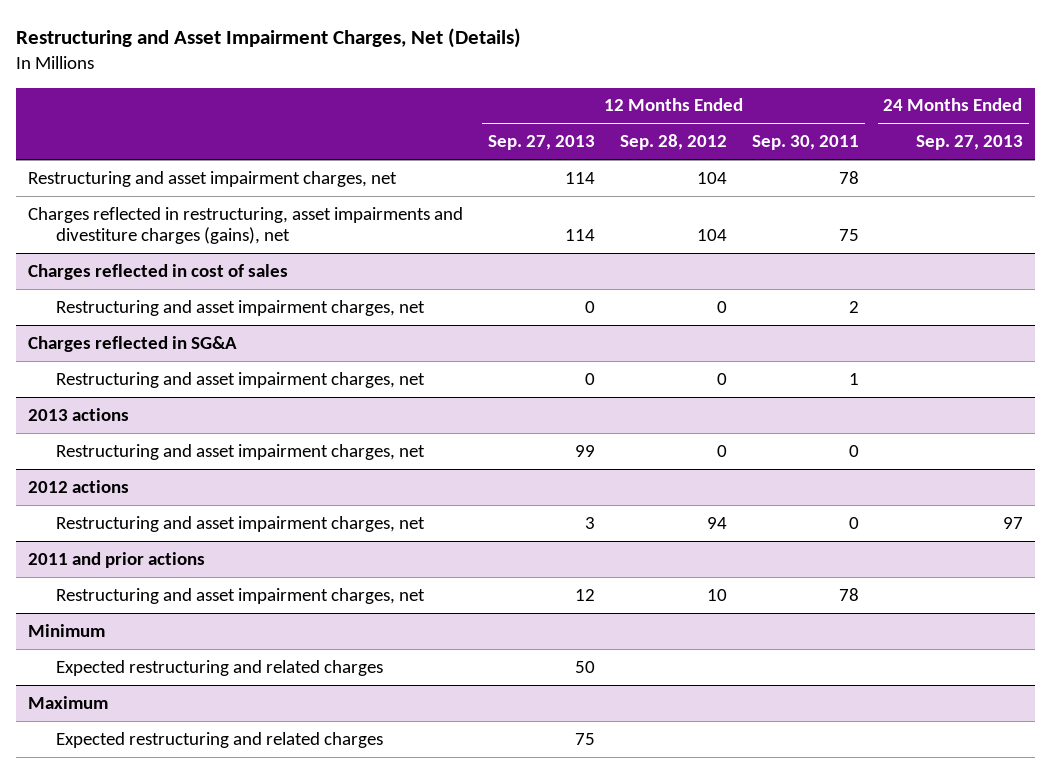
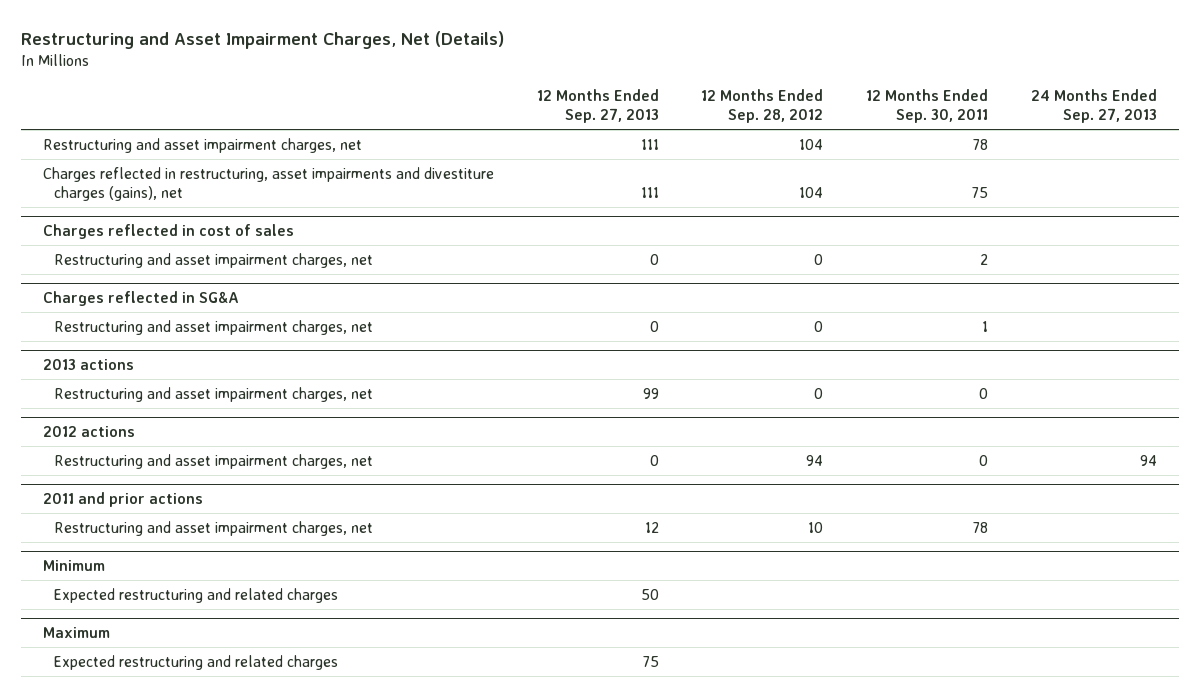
[565,171,596,184] 114 -> [640,138,659,150] 111
[565,229,596,242] 114 -> [640,186,659,198] 111
[585,516,596,529] 3 -> [649,454,659,466] 0
[1002,516,1023,529] 97 -> [1140,454,1158,466] 94

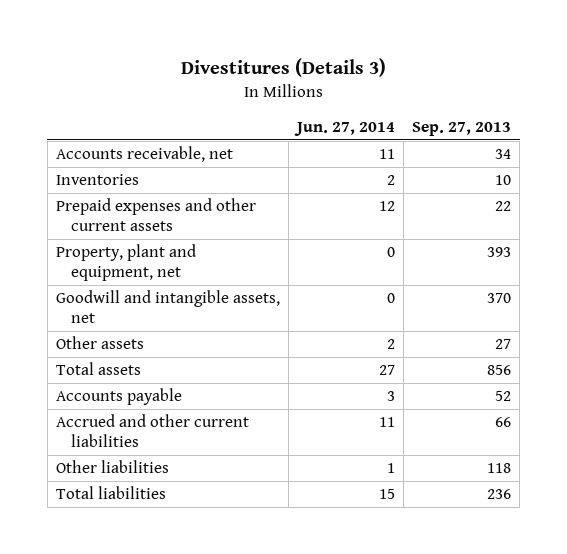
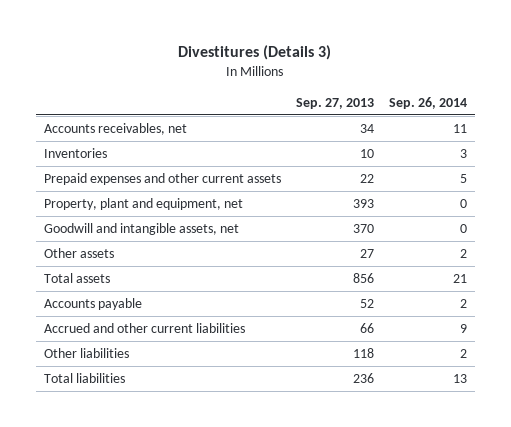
[294,122,396,137] Jun. 27, 2014 -> none
none -> [389,96,468,109] Sep. 26, 2014
[55,146,233,163] Accounts receivable, net -> [43,122,187,135] Accounts receivables, net

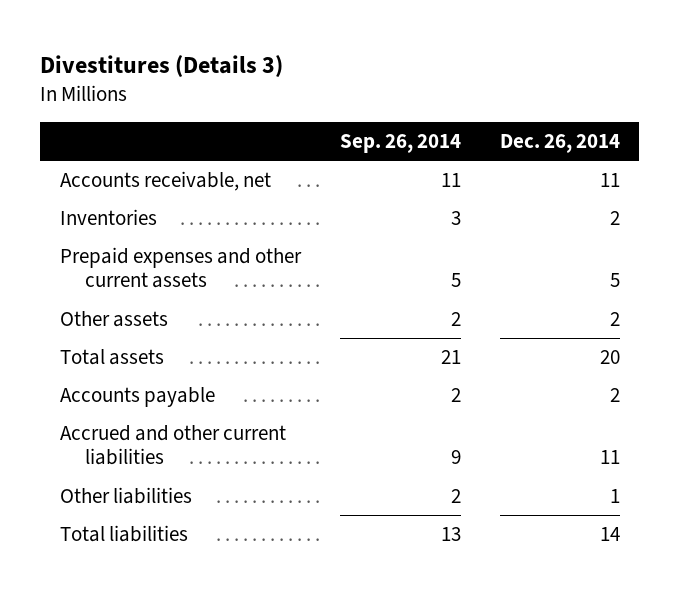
[295,97,374,109] Sep. 27, 2013 -> none
none -> [499,133,620,153] Dec. 26, 2014
[43,122,187,135] Accounts receivables, net -> [59,171,271,192] Accounts receivable, net
[43,197,243,210] Property, plant and equipment, net -> none
[43,222,239,235] Goodwill and intangible assets, net -> none

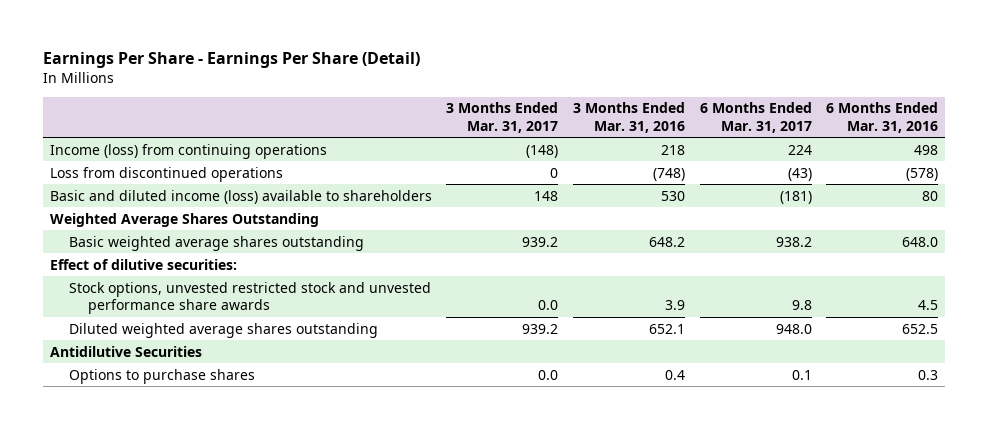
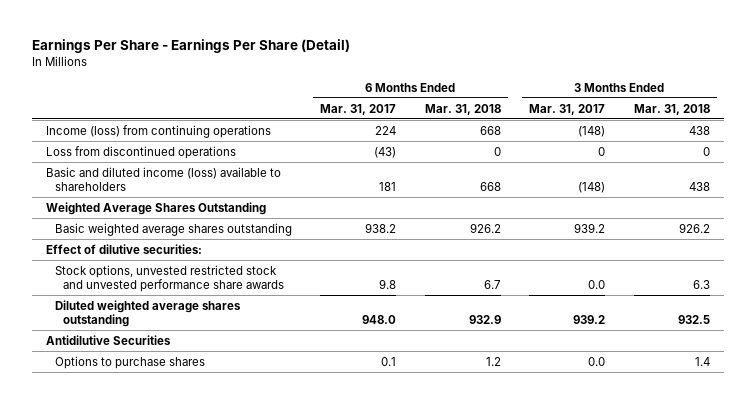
[573,102,686,133] 3 Months Ended Mar. 31, 2016 -> none
[826,102,939,133] 6 Months Ended Mar. 31, 2016 -> none
none -> [424,103,501,115] Mar. 31, 2018
none -> [633,103,710,115] Mar. 31, 2018
[534,190,559,201] 148 -> [578,181,606,193] (148)
[779,190,812,204] (181) -> [379,181,397,191] 181

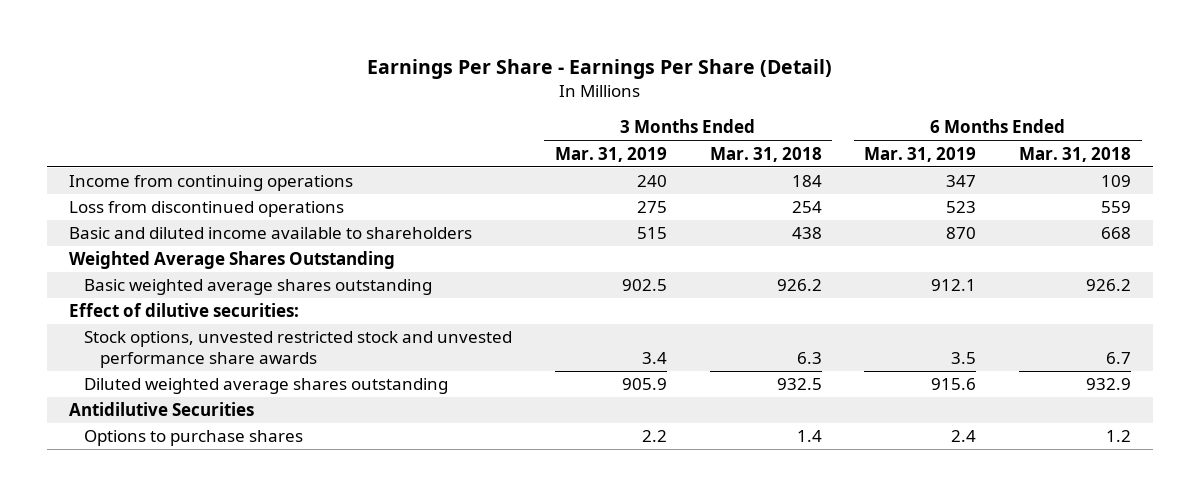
[320,103,397,115] Mar. 31, 2017 -> none
[529,103,606,115] Mar. 31, 2017 -> none
none -> [554,146,667,162] Mar. 31, 2019
none -> [864,146,977,162] Mar. 31, 2019
[46,124,272,138] Income (loss) from continuing operations -> [68,175,353,192] Income from continuing operations
[479,125,501,135] 668 -> [1101,175,1132,188] 109
[688,125,710,135] 438 -> [791,175,822,188] 184
[493,146,501,156] 0 -> [1101,201,1132,214] 559
[702,146,710,156] 0 -> [791,201,822,214] 254
[46,166,282,191] Basic and diluted income (loss) available to shareholders -> [68,227,472,240] Basic and diluted income available to shareholders

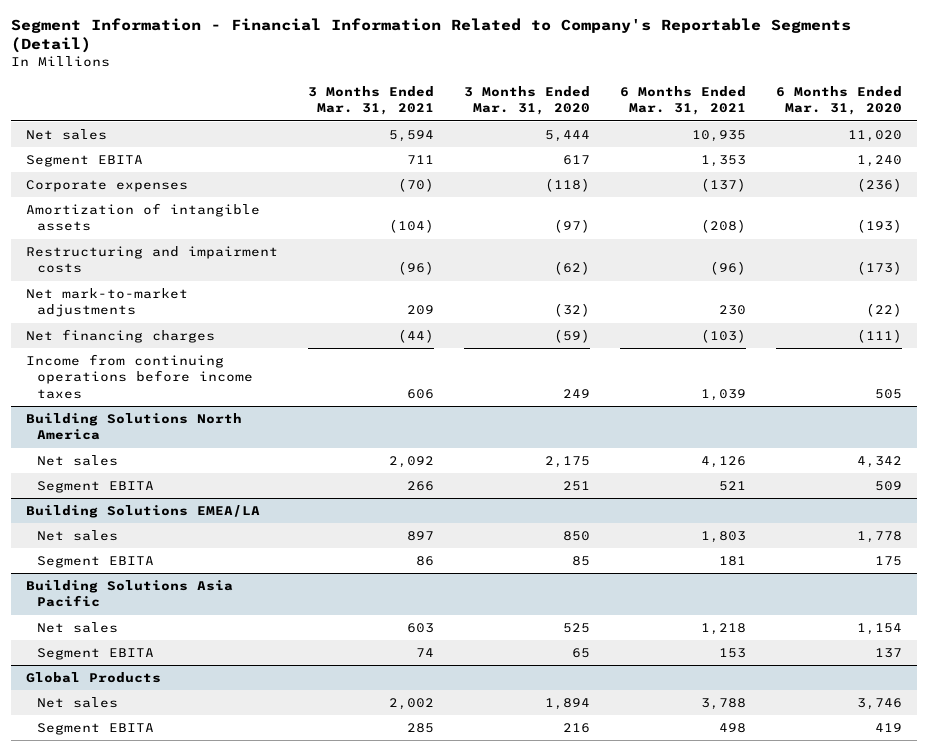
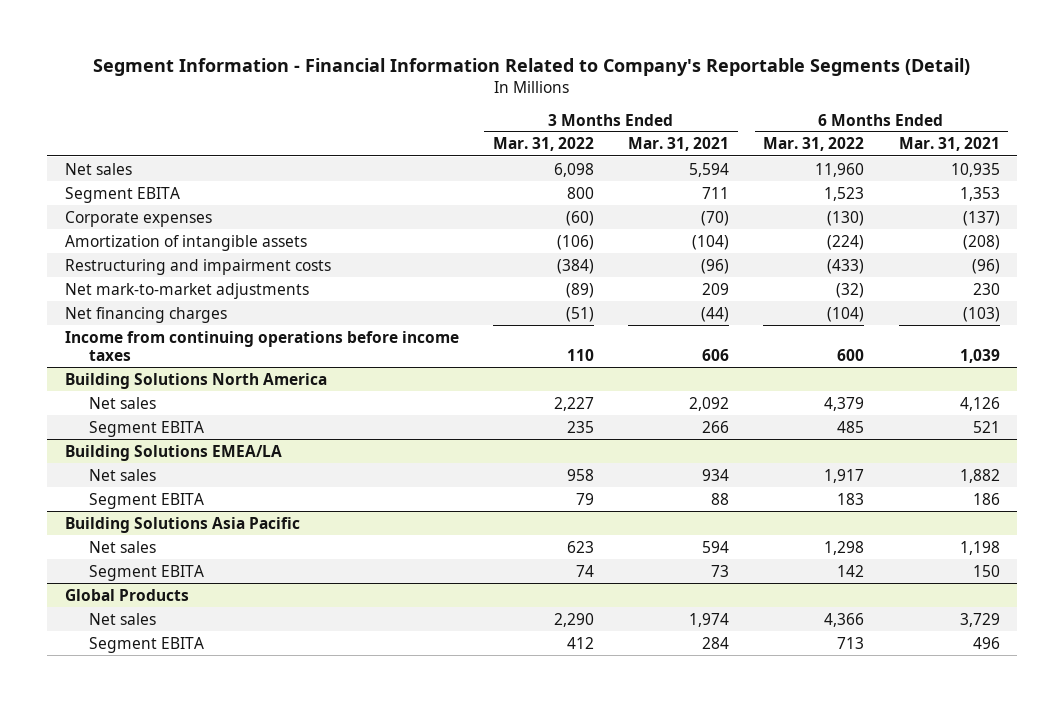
[463,86,590,116] 3 Months Ended Mar. 31, 2020 -> none
[776,86,903,116] 6 Months Ended Mar. 31, 2020 -> none
none -> [492,137,594,152] Mar. 31, 2022
none -> [763,137,865,152] Mar. 31, 2022
[406,531,434,542] 897 -> [702,468,730,481] 934
[700,531,746,544] 1,803 -> [959,468,1000,483] 1,882
[415,556,434,567] 86 -> [711,492,730,505] 88
[718,556,746,567] 181 -> [972,492,1000,505] 186
[406,623,434,634] 603 -> [702,540,730,553] 594
[700,623,746,636] 1,218 -> [959,540,1000,555] 1,198
[415,648,434,658] 74 -> [711,564,730,577] 73
[718,648,746,659] 153 -> [972,564,1000,577] 150
[388,698,434,711] 2,002 -> [689,612,730,627] 1,974
[700,698,746,711] 3,788 -> [959,612,1000,627] 3,729
[406,723,434,734] 285 -> [702,636,730,649] 284
[718,723,746,734] 498 -> [972,636,1000,649] 496

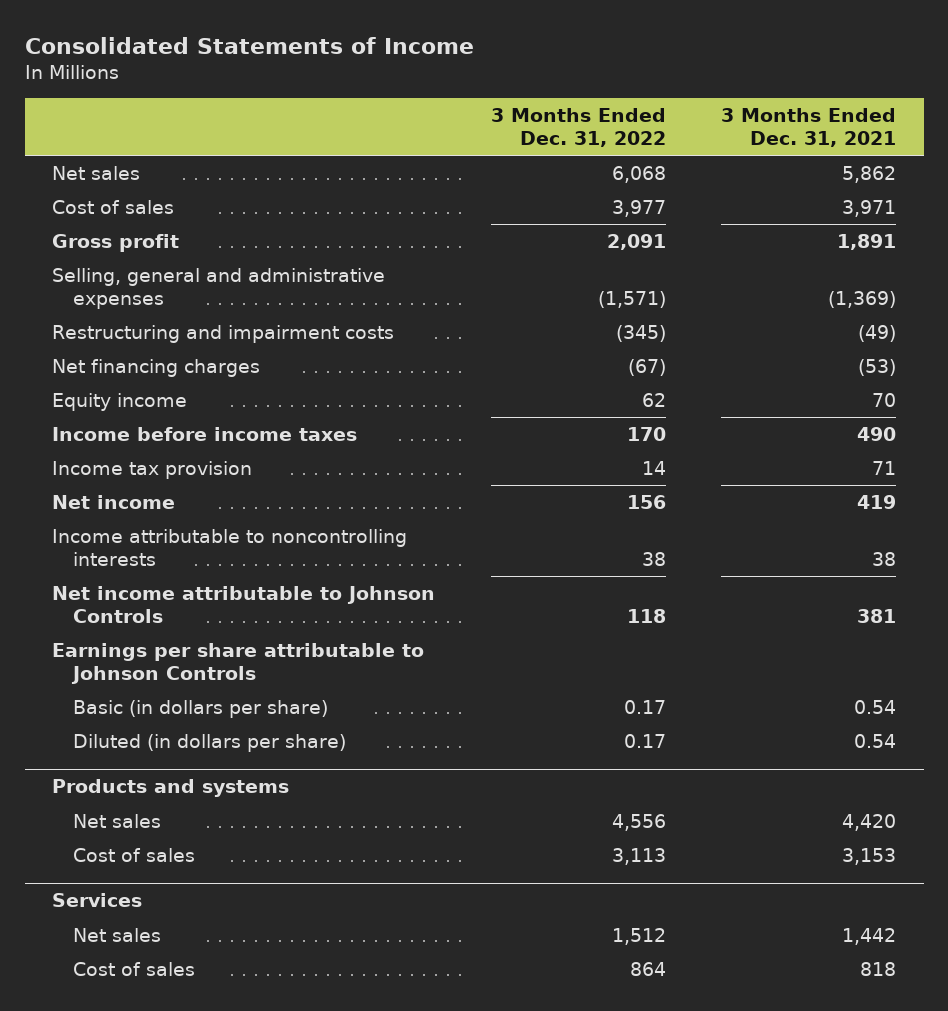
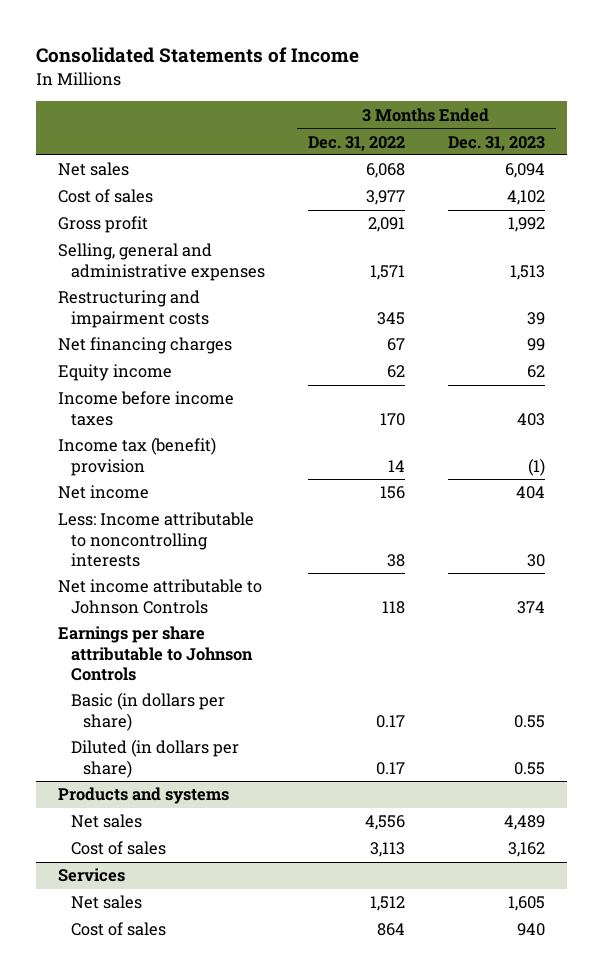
[720,107,896,147] 3 Months Ended Dec. 31, 2021 -> none
none -> [447,135,545,151] Dec. 31, 2023
[597,291,666,309] (1,571) -> [369,264,405,280] 1,571
[615,324,666,342] (345) -> [376,311,405,325] 345
[627,358,666,376] (67) -> [386,338,405,352] 67
[52,460,253,479] Income tax provision -> [57,437,216,476] Income tax (benefit) provision
[52,528,408,567] Income attributable to noncontrolling interests -> [57,512,254,567] Less: Income attributable to noncontrolling interests

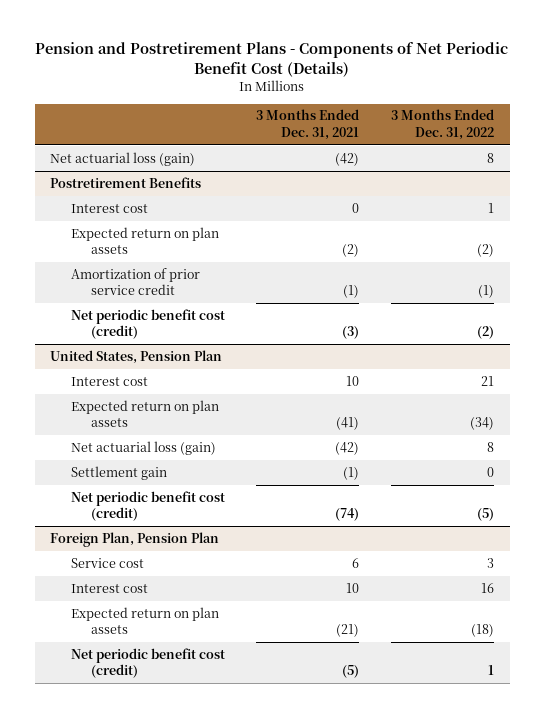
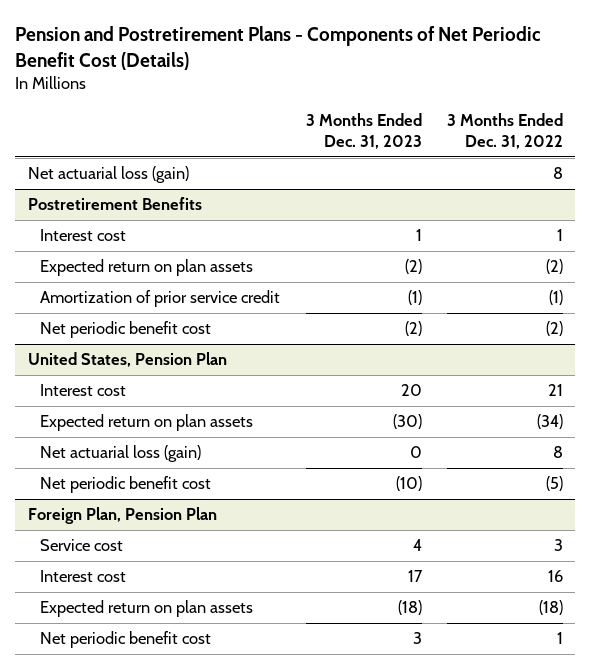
[256,109,360,140] 3 Months Ended Dec. 31, 2021 -> none
none -> [305,113,422,149] 3 Months Ended Dec. 31, 2023
[70,308,225,340] Net periodic benefit cost (credit) -> [40,321,212,339] Net periodic benefit cost
[70,465,167,480] Settlement gain -> none
[70,490,225,522] Net periodic benefit cost (credit) -> [40,476,212,494] Net periodic benefit cost
[70,647,225,679] Net periodic benefit cost (credit) -> [40,631,212,649] Net periodic benefit cost

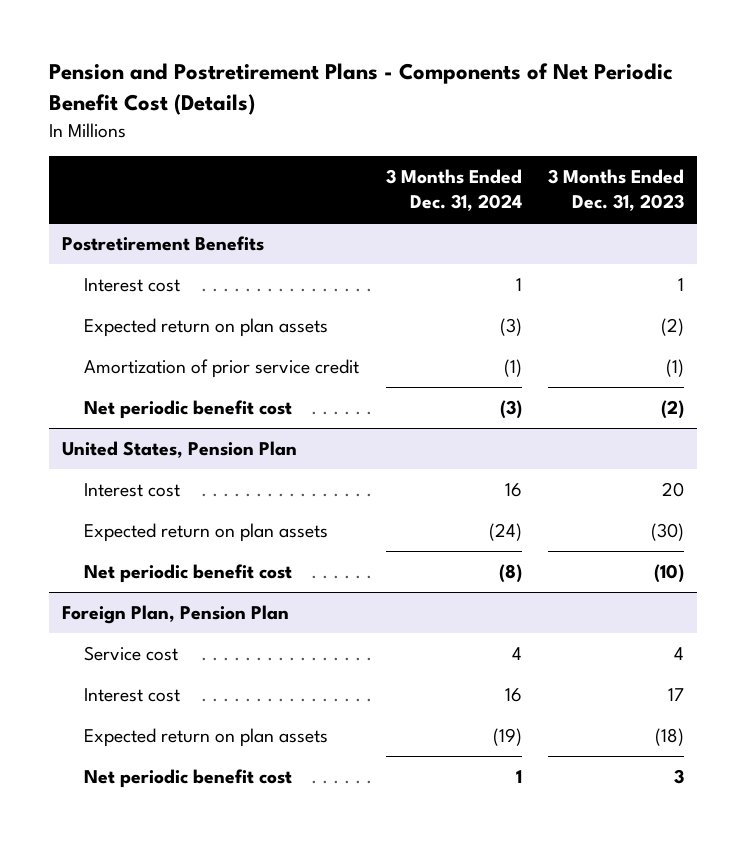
[446,113,563,149] 3 Months Ended Dec. 31, 2022 -> none
none -> [385,168,522,212] 3 Months Ended Dec. 31, 2024
[27,166,189,184] Net actuarial loss (gain) -> none
[40,445,202,463] Net actuarial loss (gain) -> none

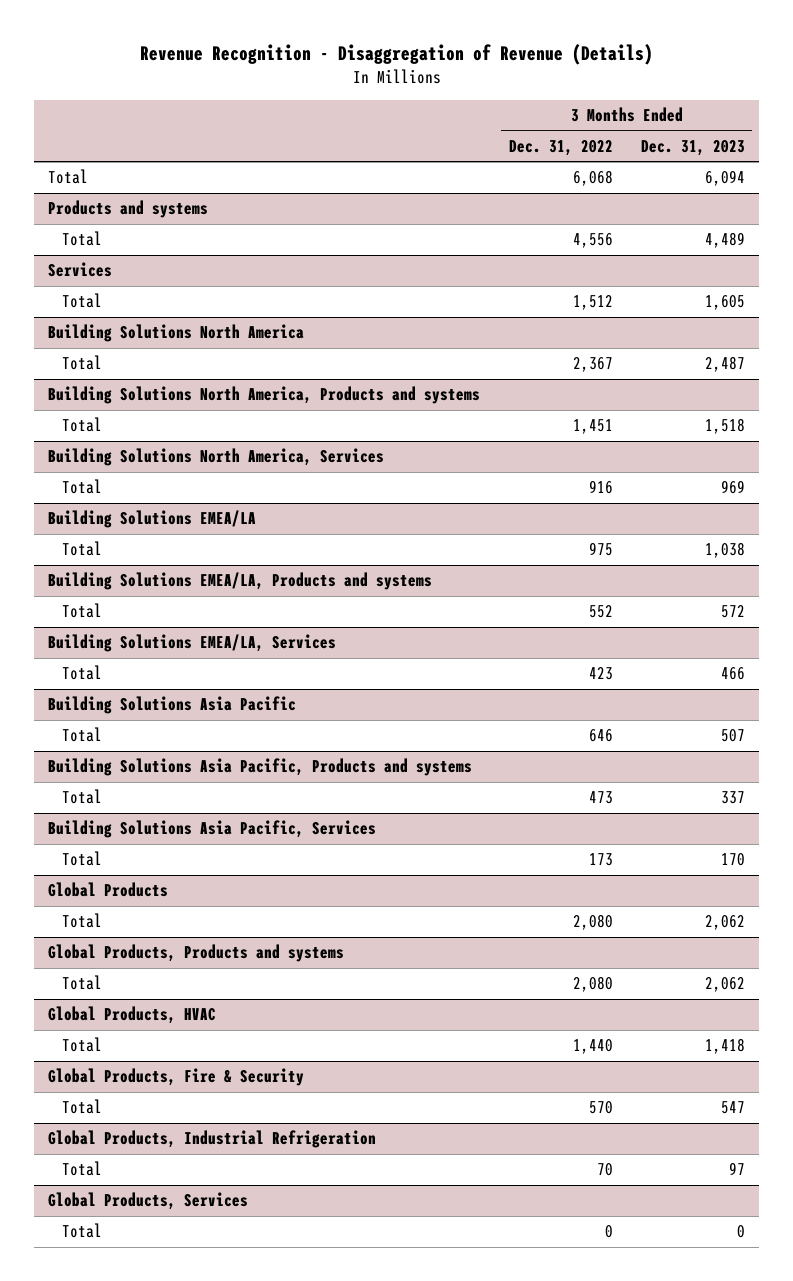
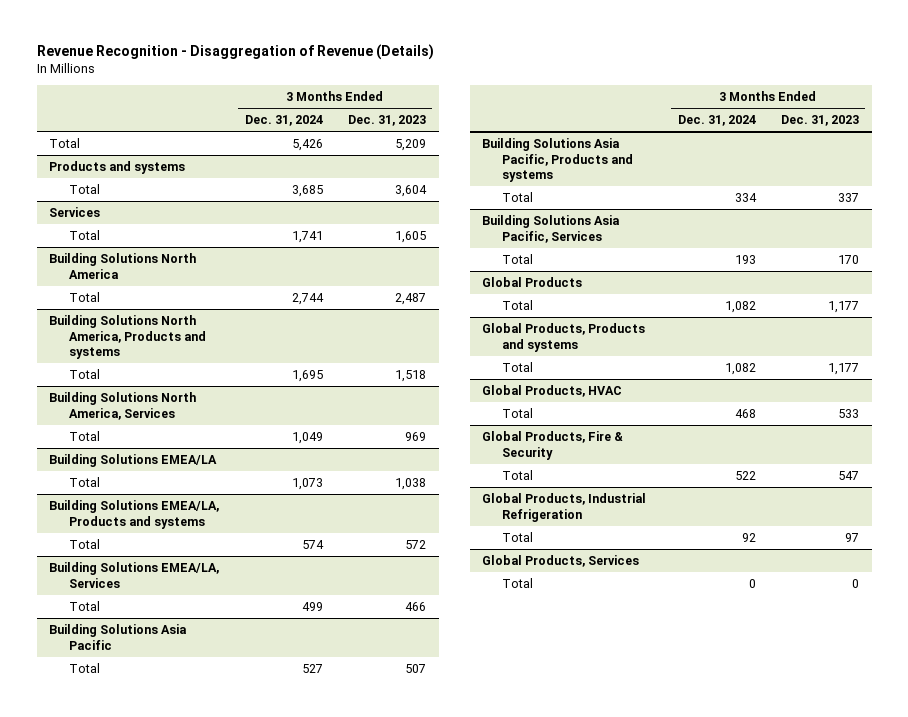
[508,139,613,156] Dec. 31, 2022 -> none
none -> [244,115,323,127] Dec. 31, 2024
[705,170,746,187] 6,094 -> [395,138,427,151] 5,209
[705,232,746,249] 4,489 -> [395,184,428,197] 3,604
[705,915,746,931] 2,062 -> [828,300,860,313] 1,177
[705,977,746,993] 2,062 -> [828,362,860,375] 1,177
[705,1038,746,1055] 1,418 -> [838,408,860,418] 533

